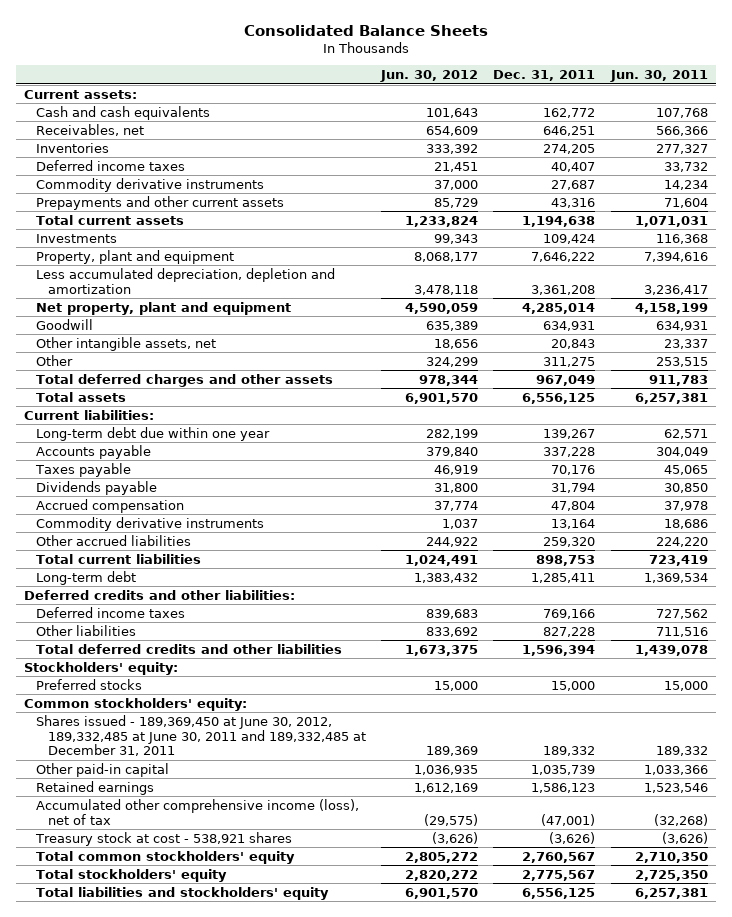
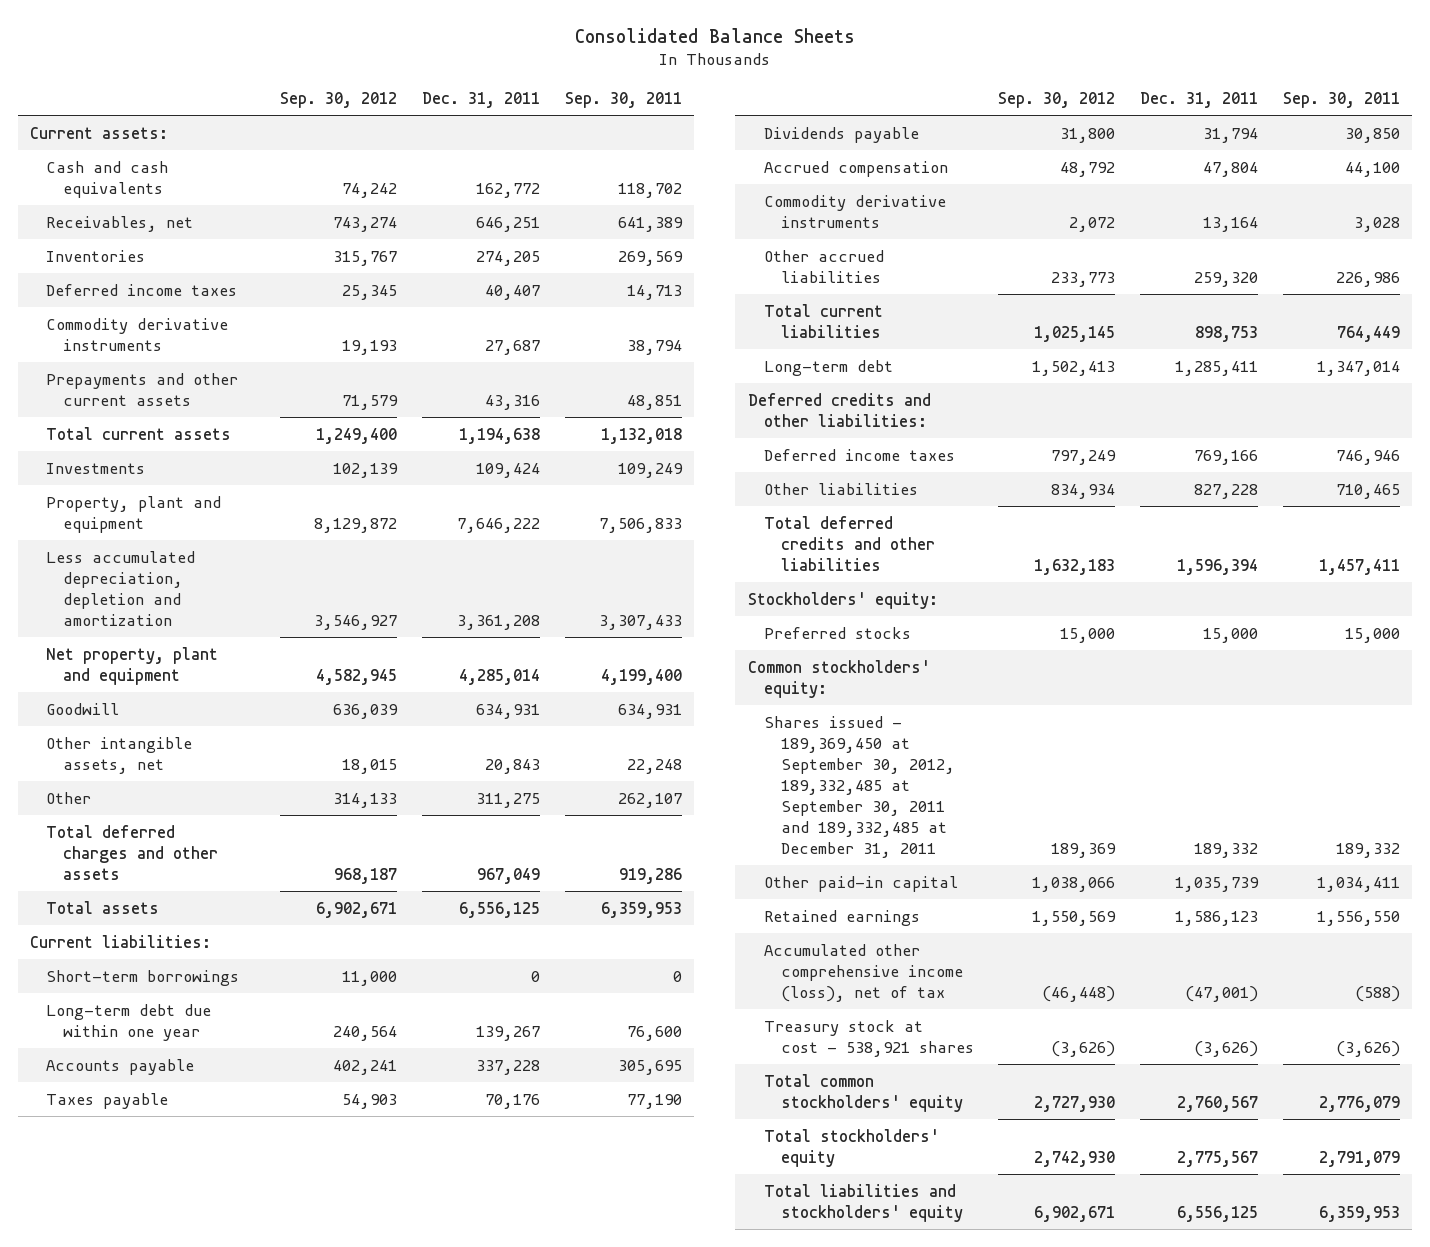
[379,70,478,83] Jun. 30, 2012 -> none
[609,70,708,83] Jun. 30, 2011 -> none
none -> [280,92,398,109] Sep. 30, 2012
none -> [565,92,683,109] Sep. 30, 2011
none -> [46,969,240,986] Short-term borrowings
[35,714,366,757] Shares issued - 189,369,450 at June 30, 2012, 189,332,485 at June 30, 2011 and 189,332,485 at December 31, 2011 -> [764,715,955,858] Shares issued - 189,369,450 at September 30, 2012, 189,332,485 at September 30, 2011 and 189,332,485 at December 31, 2011

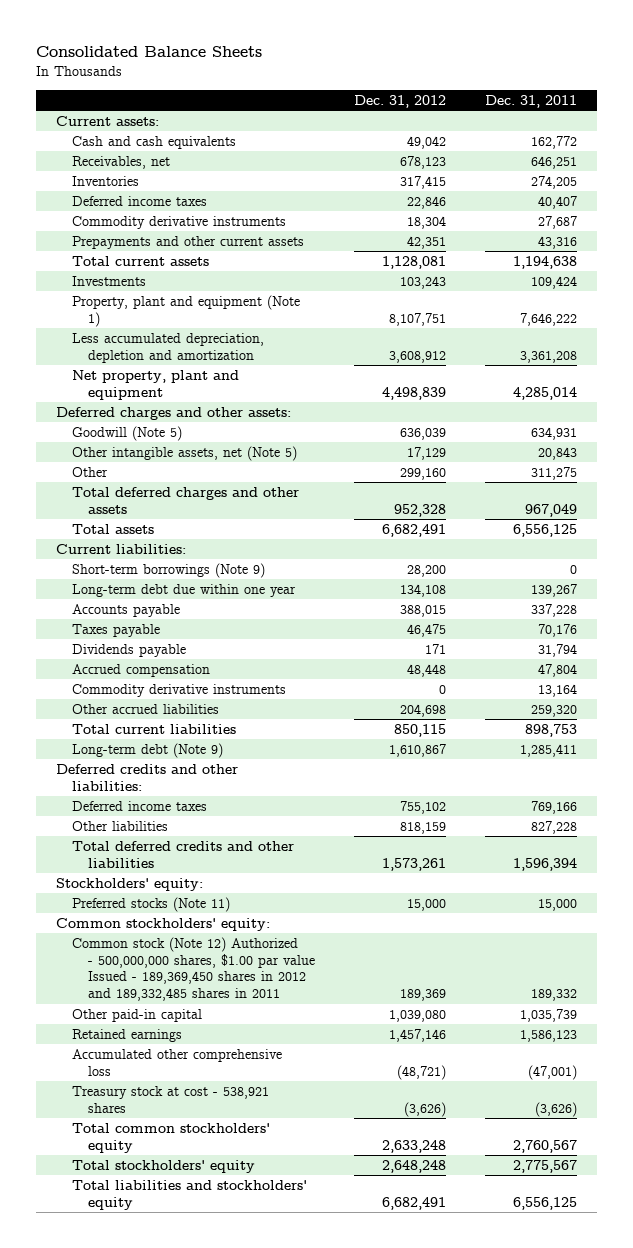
[280,92,398,109] Sep. 30, 2012 -> none
[565,92,683,109] Sep. 30, 2011 -> none
none -> [354,94,447,108] Dec. 31, 2012
[46,495,222,533] Property, plant and equipment -> [71,294,300,327] Property, plant and equipment (Note 1)
none -> [55,406,291,420] Deferred charges and other assets:
[46,702,120,715] Goodwill -> [71,425,182,441] Goodwill (Note 5)
[46,736,193,774] Other intangible assets, net -> [71,445,297,461] Other intangible assets, net (Note 5)
[46,969,240,986] Short-term borrowings -> [71,562,265,578] Short-term borrowings (Note 9)
[764,359,894,376] Long-term debt -> [71,742,223,758] Long-term debt (Note 9)
[764,626,912,639] Preferred stocks -> [71,896,230,912] Preferred stocks (Note 11)
[764,715,955,858] Shares issued - 189,369,450 at September 30, 2012, 189,332,485 at September 30, 2011 and 189,332,485 at December 31, 2011 -> [71,936,316,1002] Common stock (Note 12) Authorized - 500,000,000 shares, $1.00 par value Issued - 189,369,450 shares in 2012 and 189,332,485 shares in 2011
[764,943,963,1002] Accumulated other comprehensive income (loss), net of tax -> [71,1048,282,1076] Accumulated other comprehensive loss

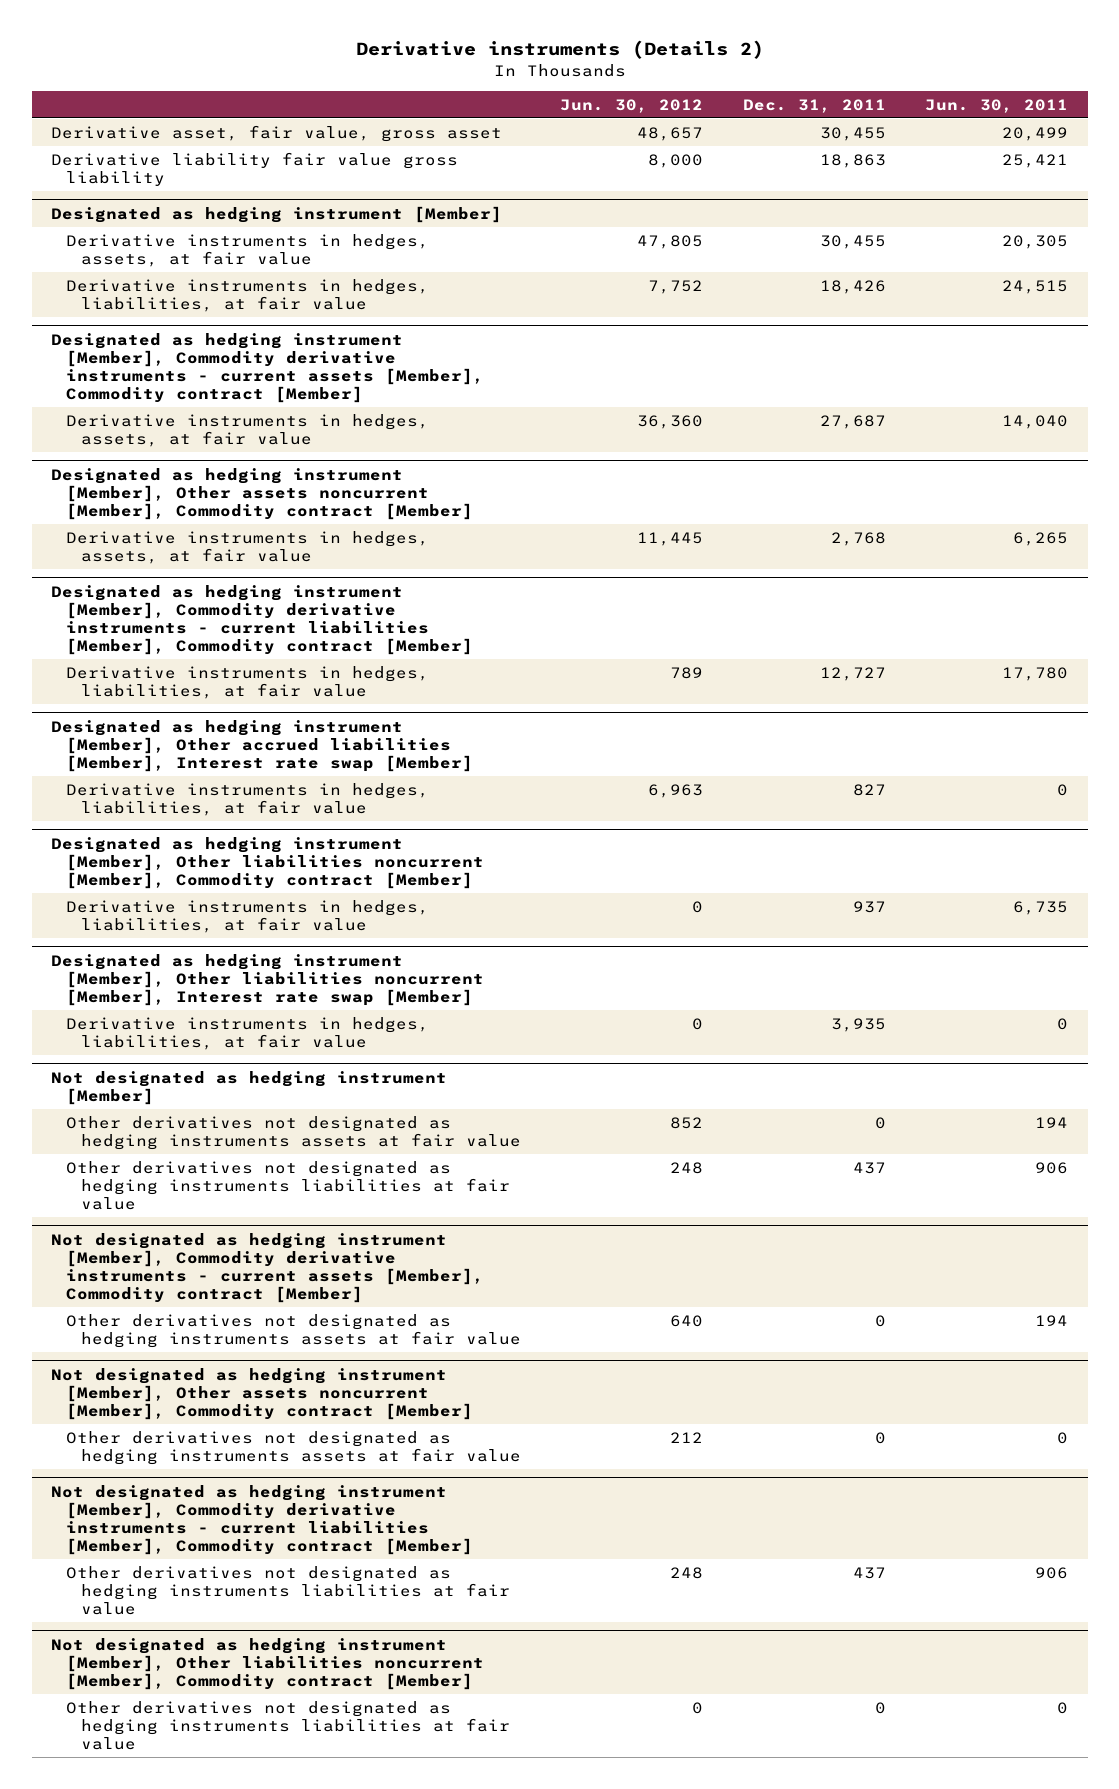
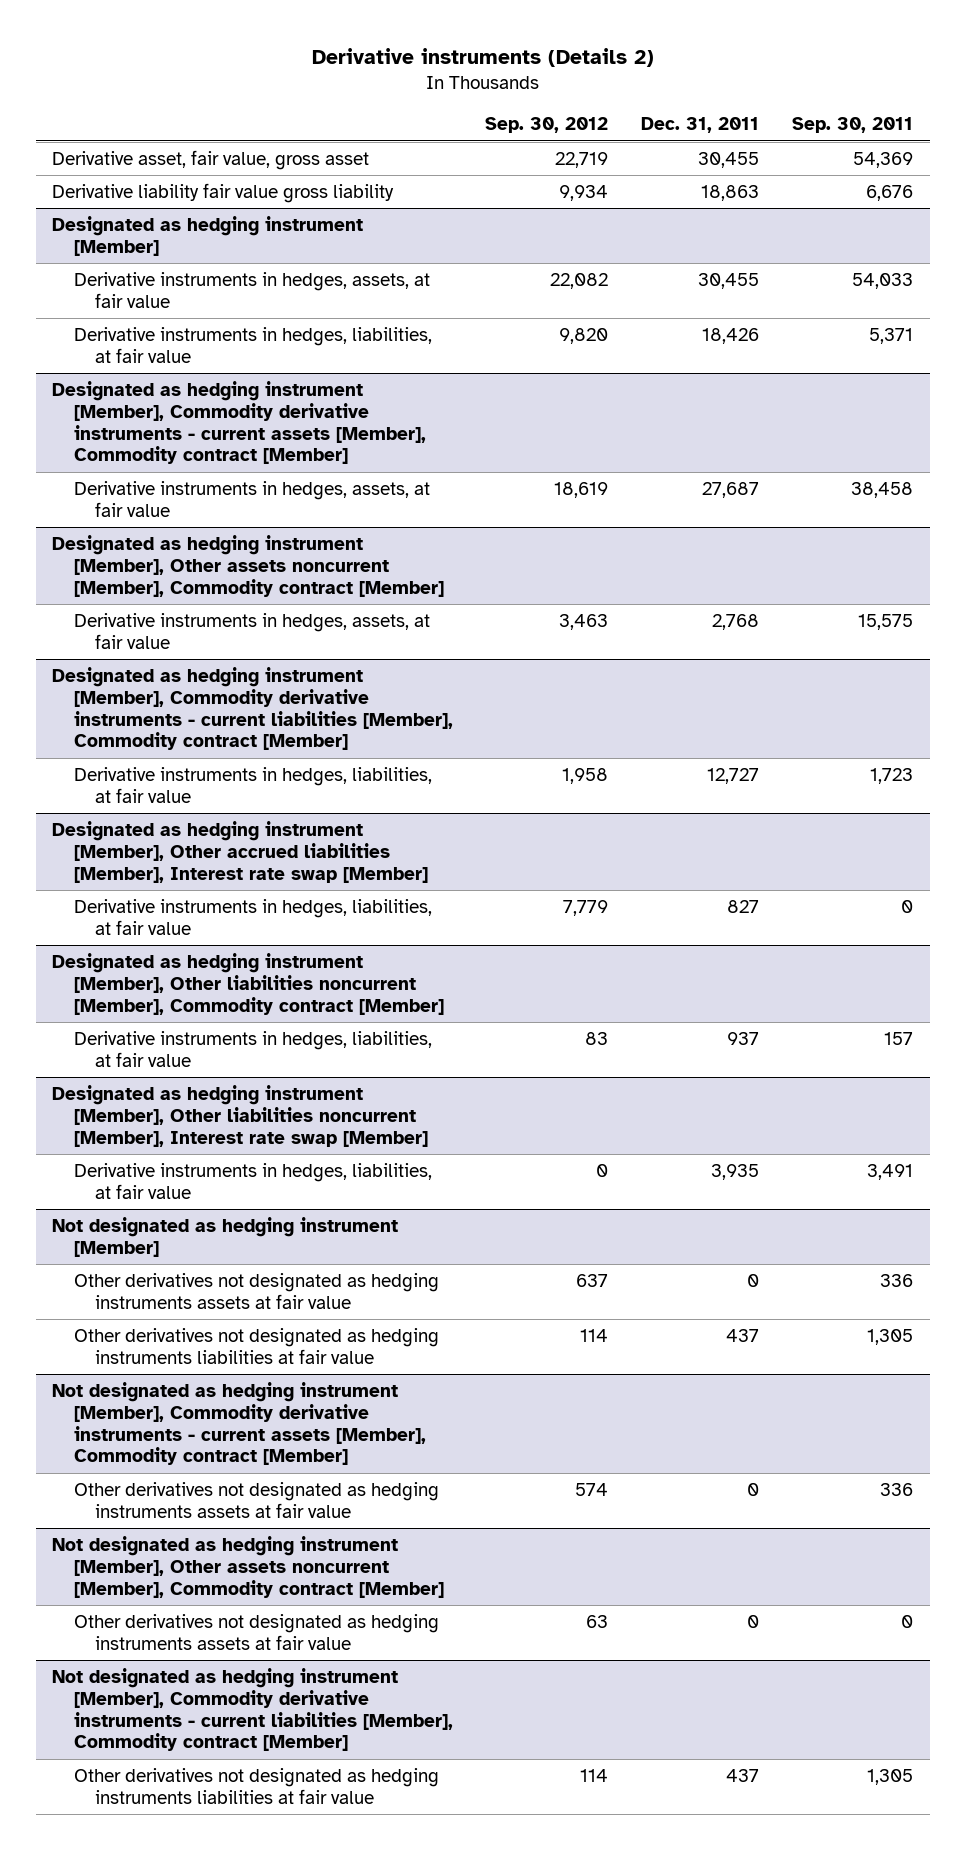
[560,98,704,113] Jun. 30, 2012 -> none
[924,98,1068,113] Jun. 30, 2011 -> none
none -> [485,117,609,134] Sep. 30, 2012
none -> [792,117,914,134] Sep. 30, 2011
[51,1637,484,1690] Not designated as hedging instrument [Member], Other liabilities noncurrent [Member], Commodity contract [Member] -> none
[65,1700,510,1750] Other derivatives not designated as hedging instruments liabilities at fair value -> none

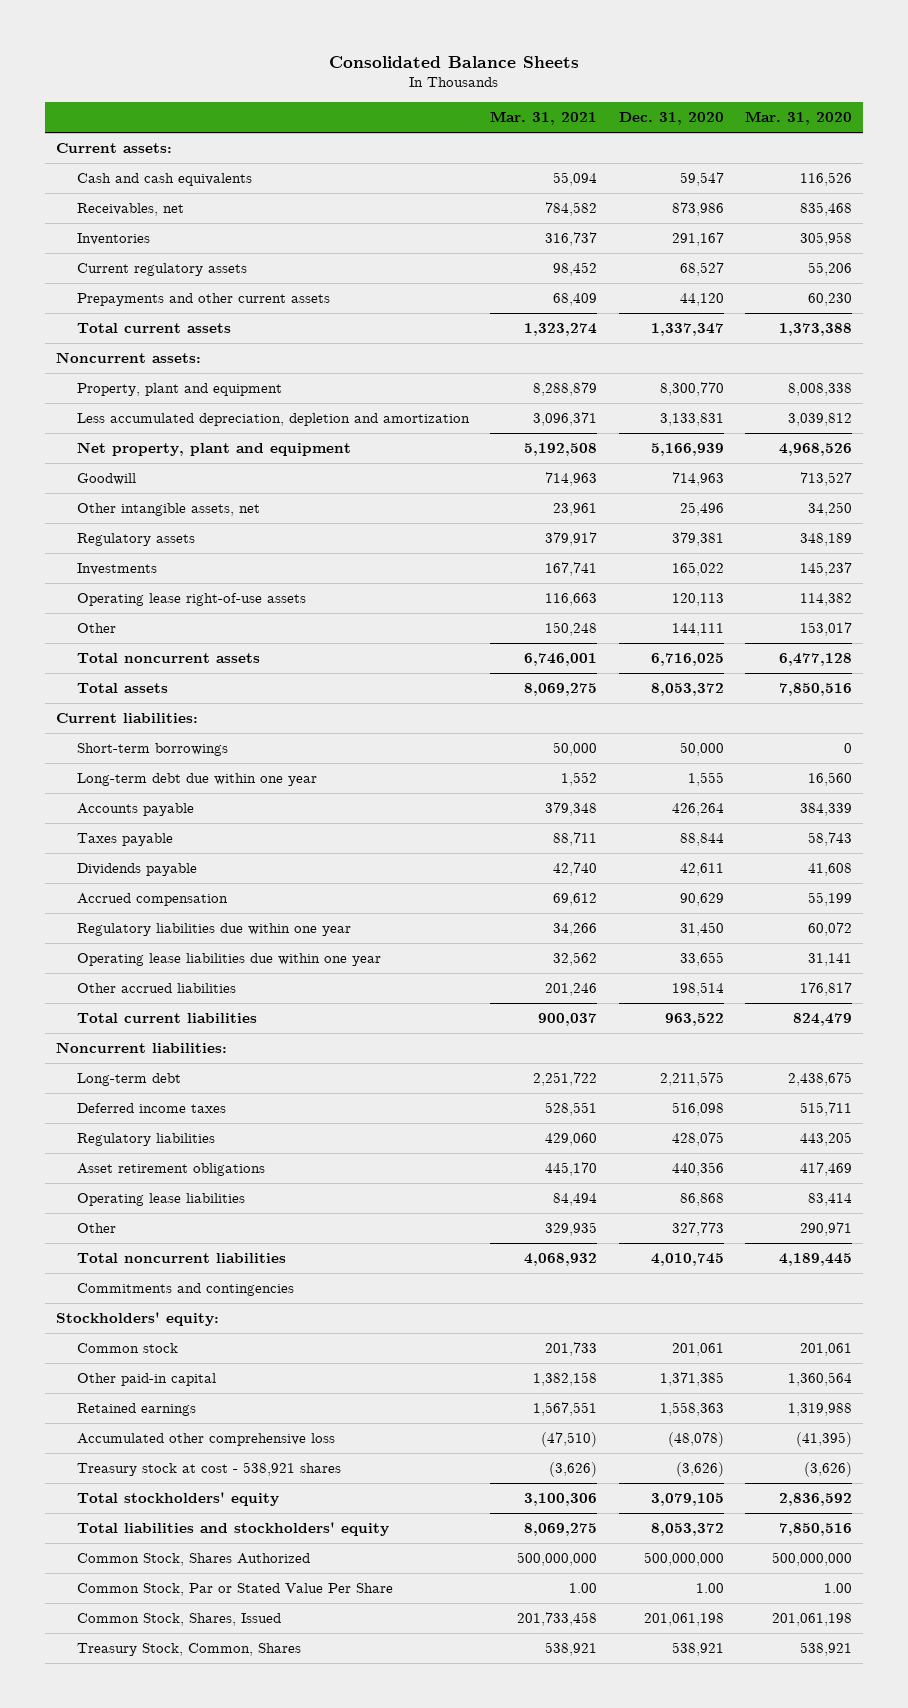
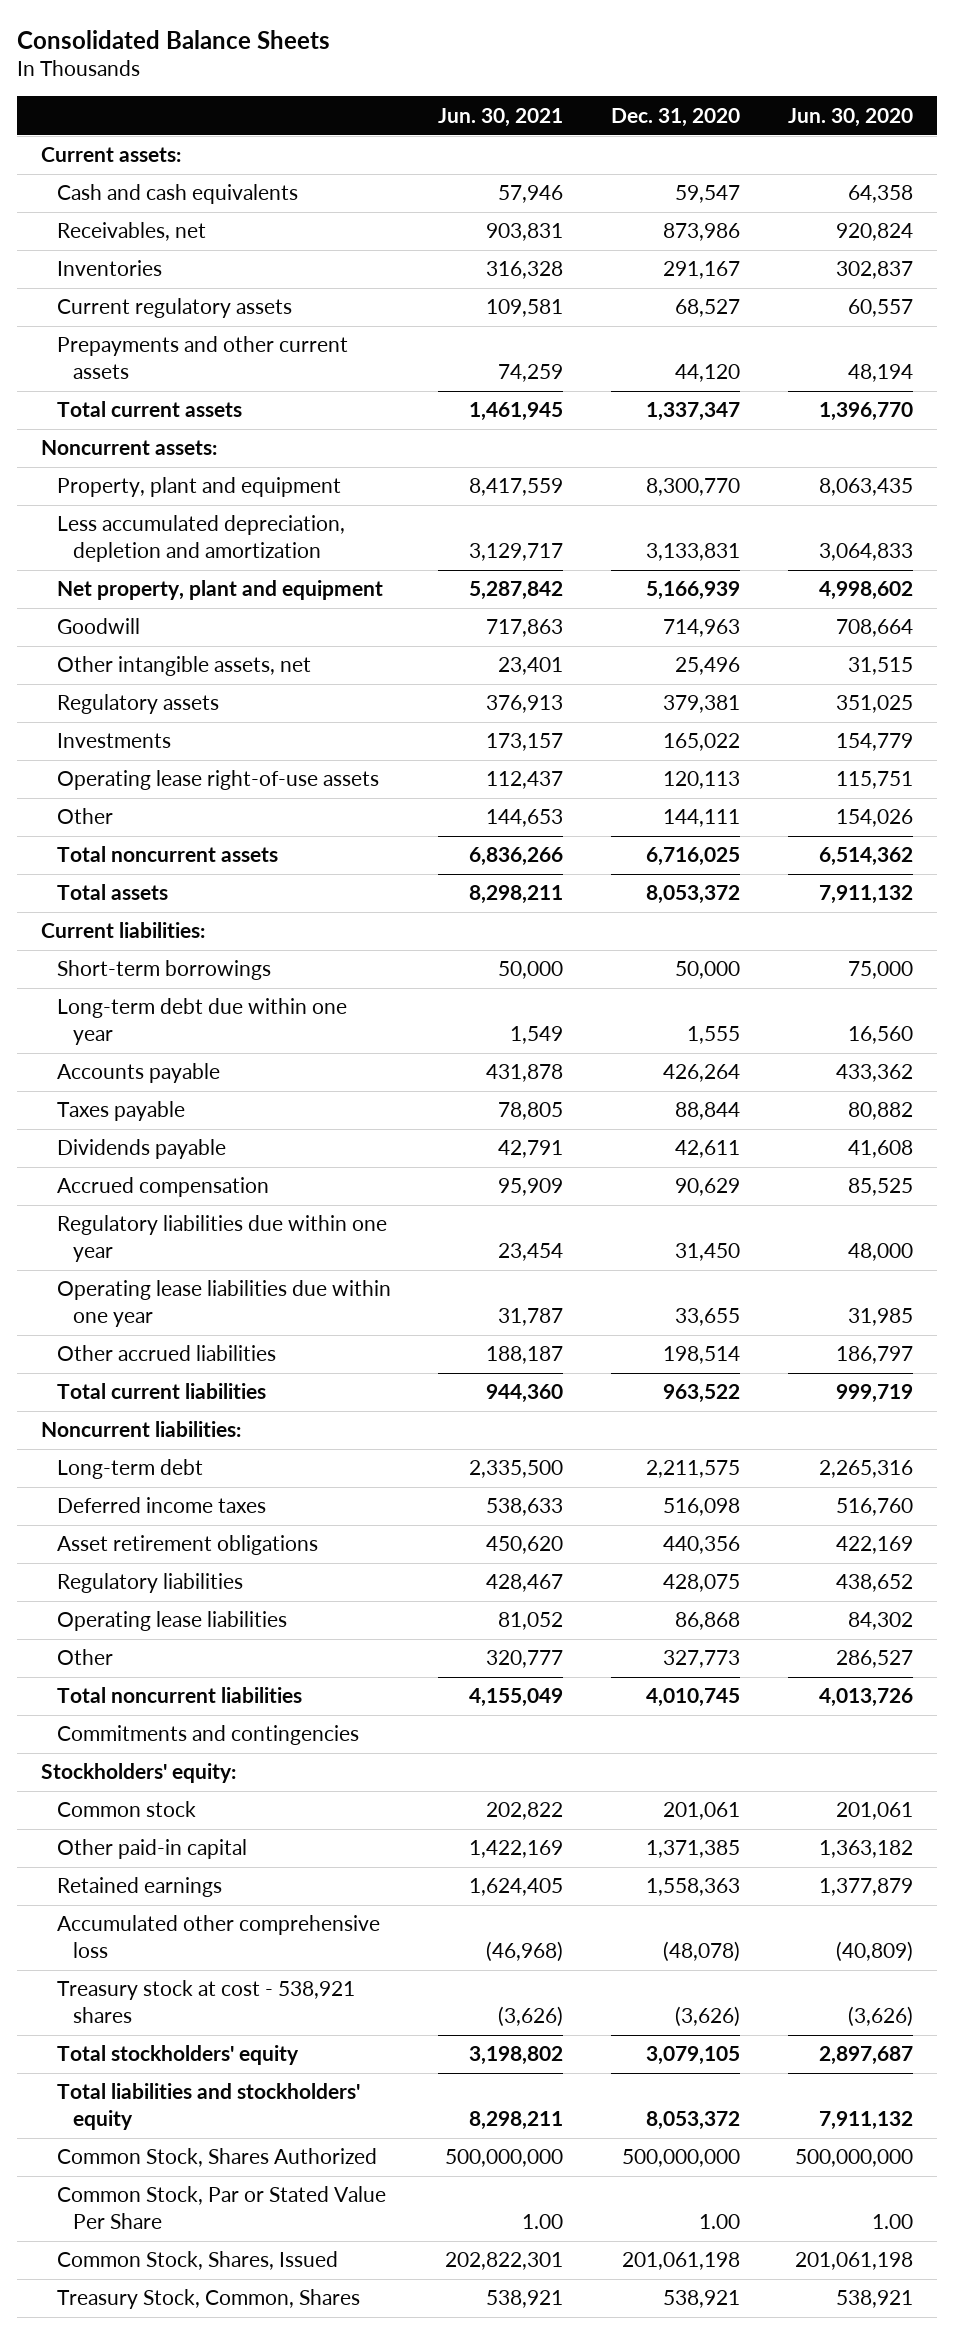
[490,110,598,125] Mar. 31, 2021 -> none
[744,110,852,125] Mar. 31, 2020 -> none
none -> [438,107,564,127] Jun. 30, 2021
none -> [787,107,913,127] Jun. 30, 2020
[77,1133,216,1147] Regulatory liabilities -> [56,1573,243,1594] Regulatory liabilities

